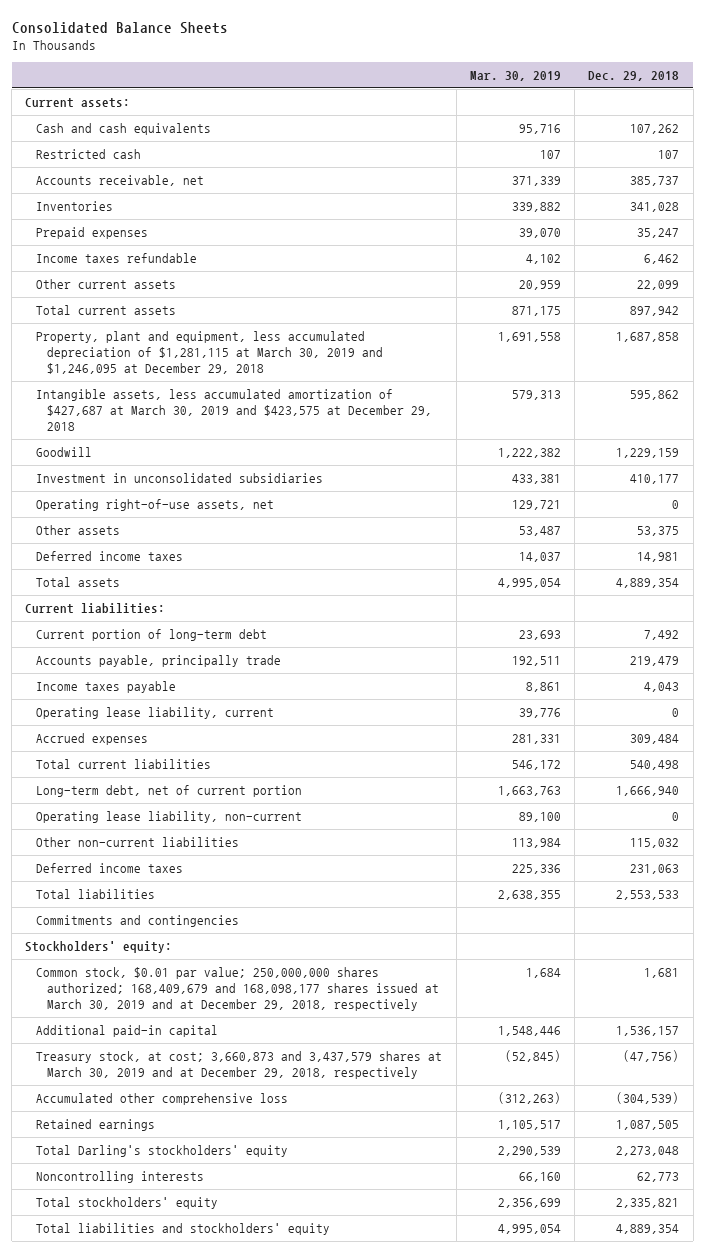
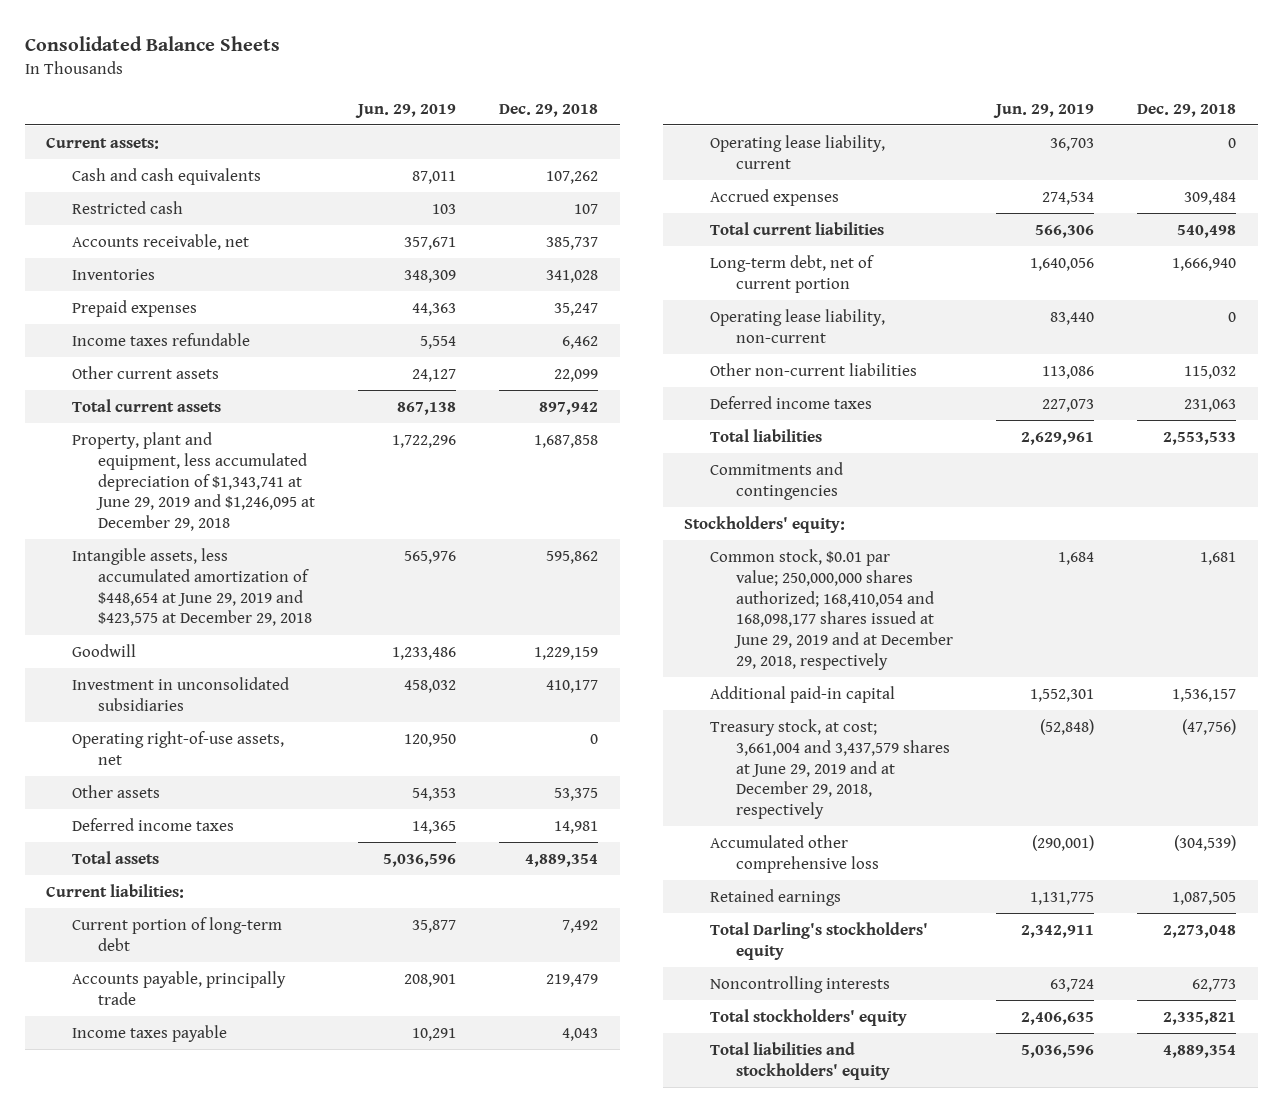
[469,70,561,81] Mar. 30, 2019 -> none
none -> [355,103,457,118] Jun. 29, 2019
[36,331,384,375] Property, plant and equipment, less accumulated depreciation of $1,281,115 at March 30, 2019 and $1,246,095 at December 29, 2018 -> [72,431,315,532] Property, plant and equipment, less accumulated depreciation of $1,343,741 at June 29, 2019 and $1,246,095 at December 29, 2018
[36,389,433,432] Intangible assets, less accumulated amortization of $427,687 at March 30, 2019 and $423,575 at December 29, 2018 -> [72,547,312,627] Intangible assets, less accumulated amortization of $448,654 at June 29, 2019 and $423,575 at December 29, 2018
[36,967,440,1012] Common stock, $0.01 par value; 250,000,000 shares authorized; 168,409,679 and 168,098,177 shares issued at March 30, 2019 and at December 29, 2018, respectively -> [709,548,953,670] Common stock, $0.01 par value; 250,000,000 shares authorized; 168,410,054 and 168,098,177 shares issued at June 29, 2019 and at December 29, 2018, respectively
[36,1051,443,1080] Treasury stock, at cost; 3,660,873 and 3,437,579 shares at March 30, 2019 and at December 29, 2018, respectively -> [709,718,950,820] Treasury stock, at cost; 3,661,004 and 3,437,579 shares at June 29, 2019 and at December 29, 2018, respectively

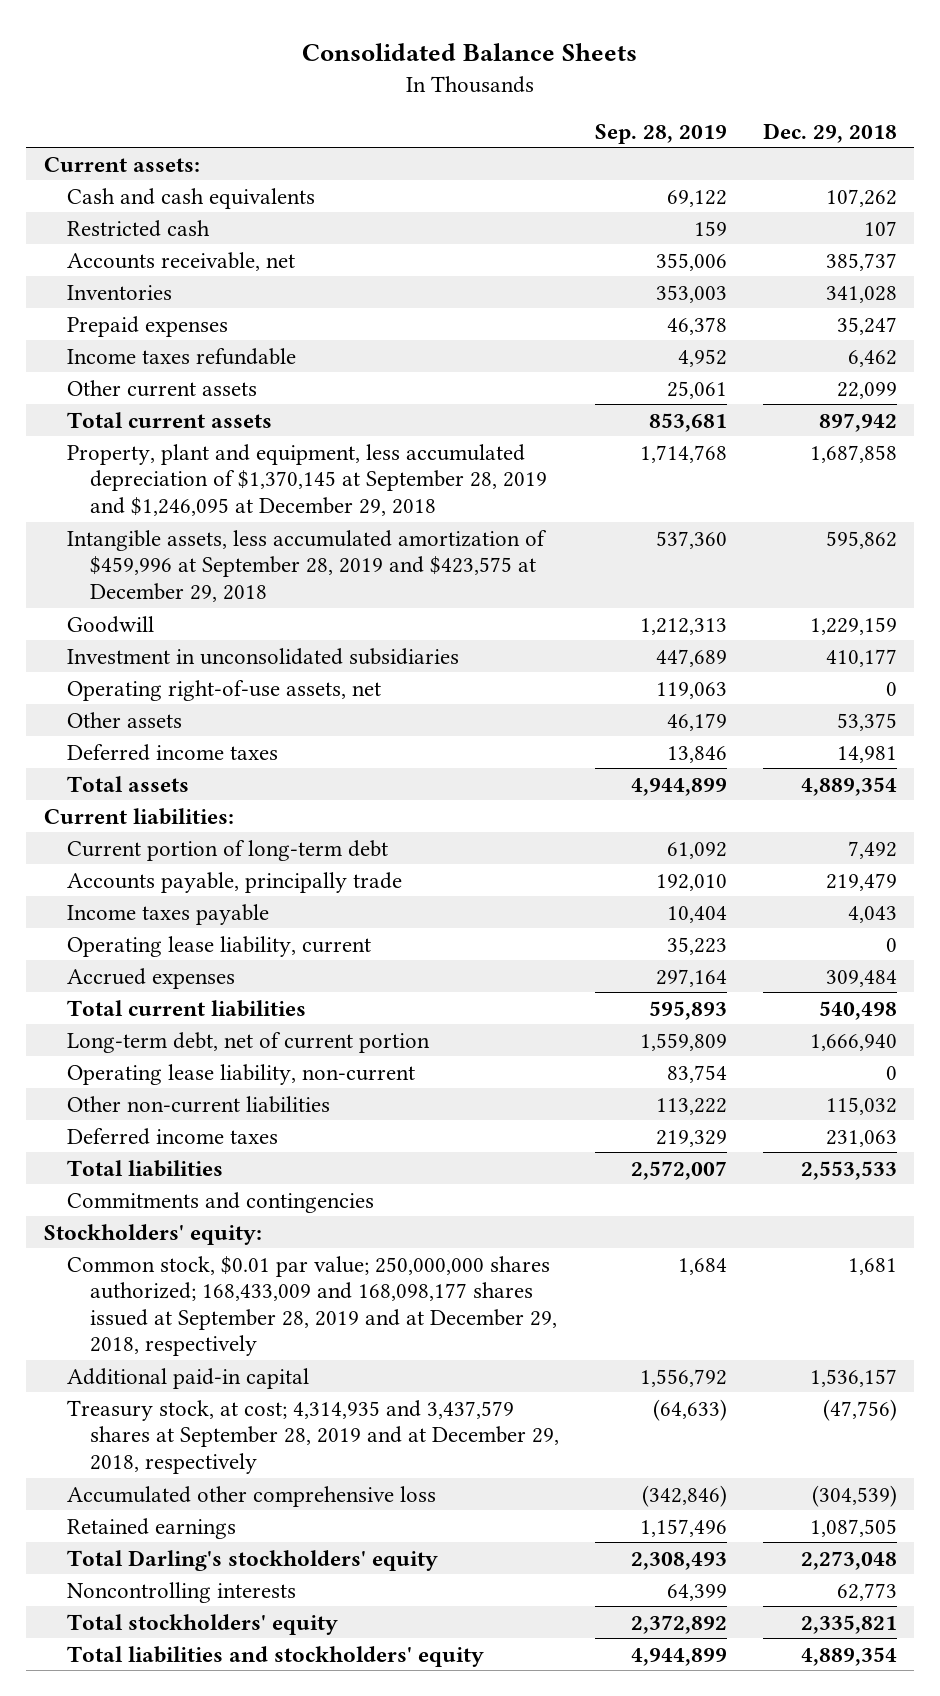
[355,103,457,118] Jun. 29, 2019 -> none
none -> [595,123,728,144] Sep. 28, 2019
[72,431,315,532] Property, plant and equipment, less accumulated depreciation of $1,343,741 at June 29, 2019 and $1,246,095 at December 29, 2018 -> [67,443,548,516] Property, plant and equipment, less accumulated depreciation of $1,370,145 at September 28, 2019 and $1,246,095 at December 29, 2018
[72,547,312,627] Intangible assets, less accumulated amortization of $448,654 at June 29, 2019 and $423,575 at December 29, 2018 -> [67,529,548,602] Intangible assets, less accumulated amortization of $459,996 at September 28, 2019 and $423,575 at December 29, 2018
[709,548,953,670] Common stock, $0.01 par value; 250,000,000 shares authorized; 168,410,054 and 168,098,177 shares issued at June 29, 2019 and at December 29, 2018, respectively -> [67,1255,558,1357] Common stock, $0.01 par value; 250,000,000 shares authorized; 168,433,009 and 168,098,177 shares issued at September 28, 2019 and at December 29, 2018, respectively
[709,718,950,820] Treasury stock, at cost; 3,661,004 and 3,437,579 shares at June 29, 2019 and at December 29, 2018, respectively -> [67,1399,560,1474] Treasury stock, at cost; 4,314,935 and 3,437,579 shares at September 28, 2019 and at December 29, 2018, respectively

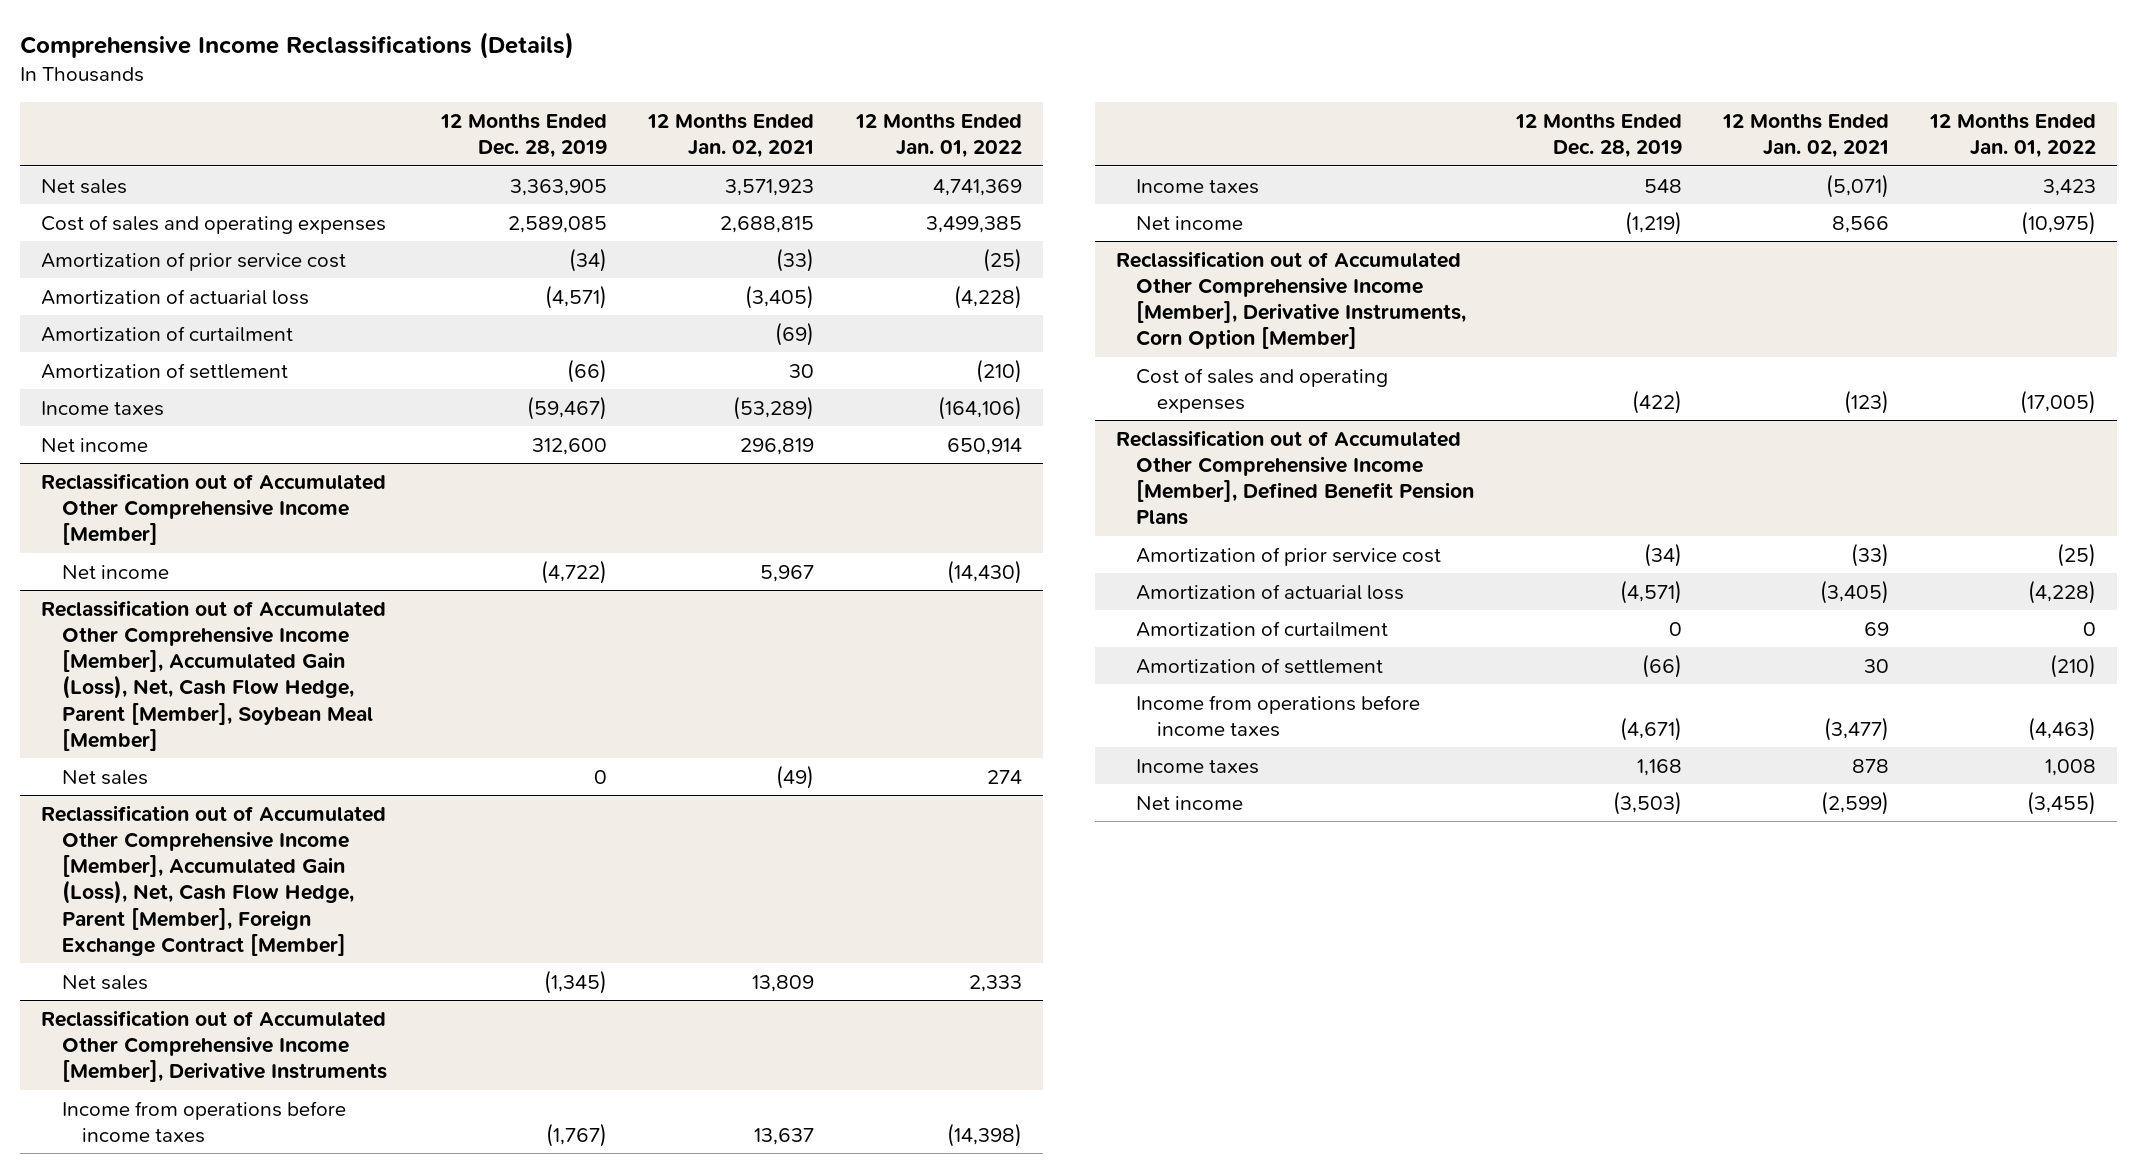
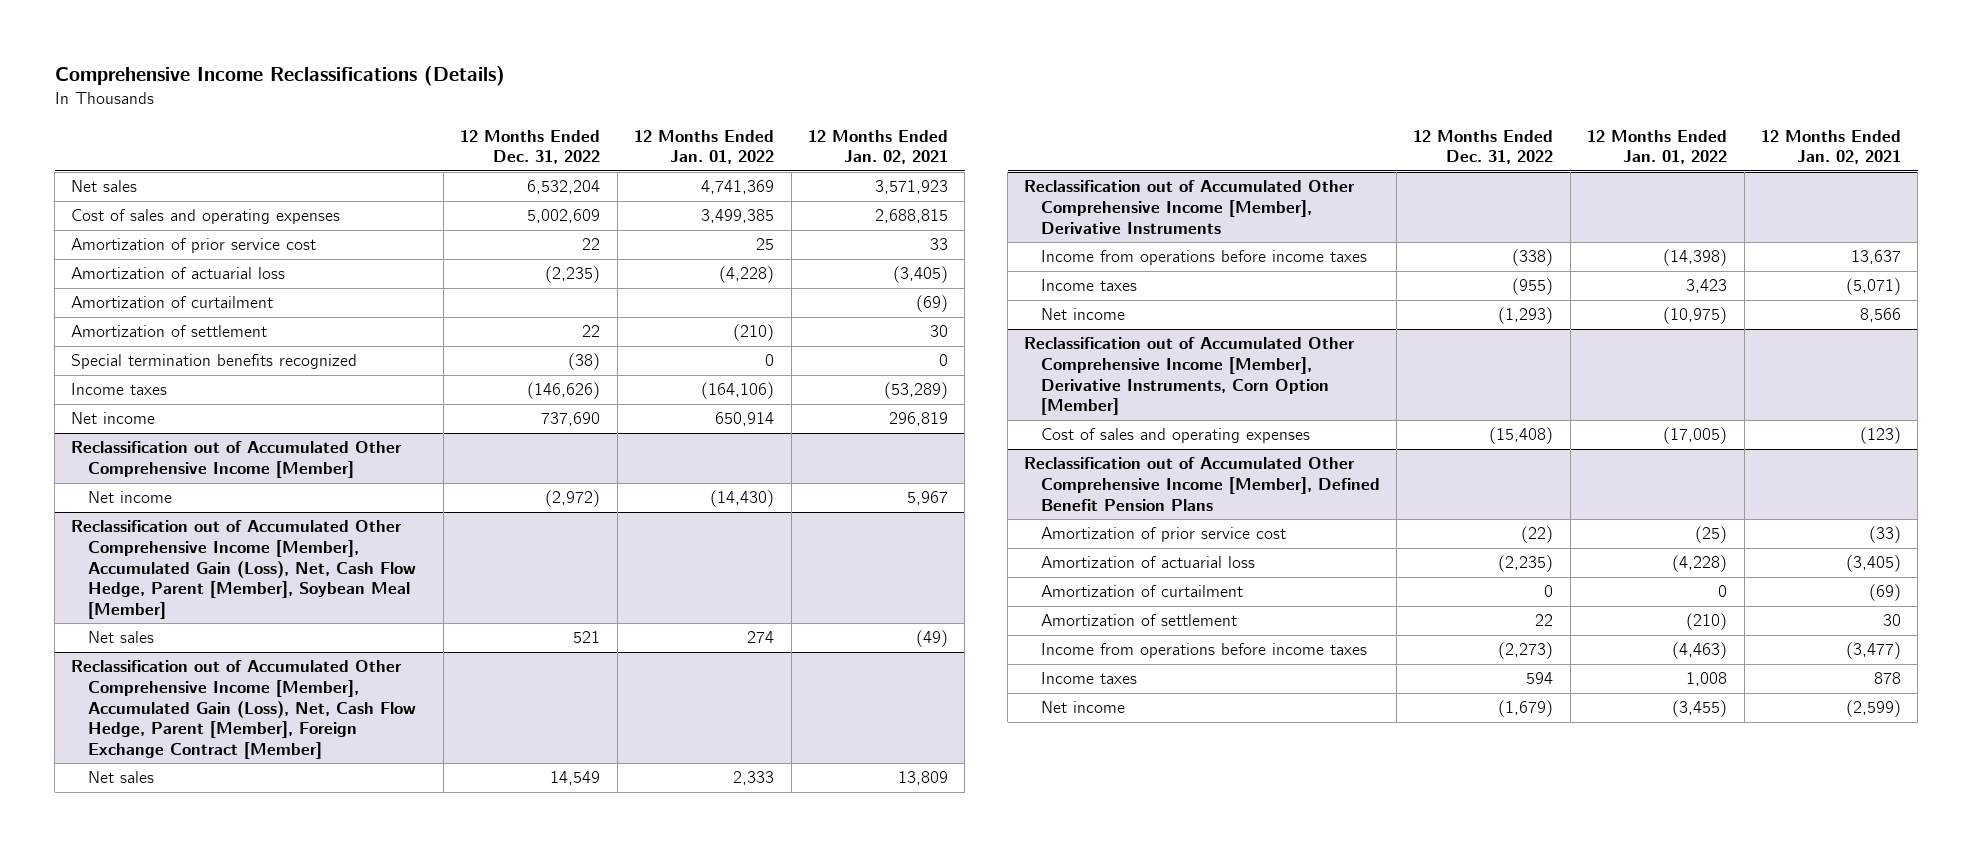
[440,112,608,159] 12 Months Ended Dec. 28, 2019 -> none
none -> [460,129,601,165] 12 Months Ended Dec. 31, 2022
[776,247,815,272] (33) -> [930,238,949,251] 33
[982,247,1022,272] (25) -> [756,238,775,251] 25
none -> [71,354,358,370] Special termination benefits recognized
[1864,621,1890,636] 69 -> [1869,584,1902,602] (69)

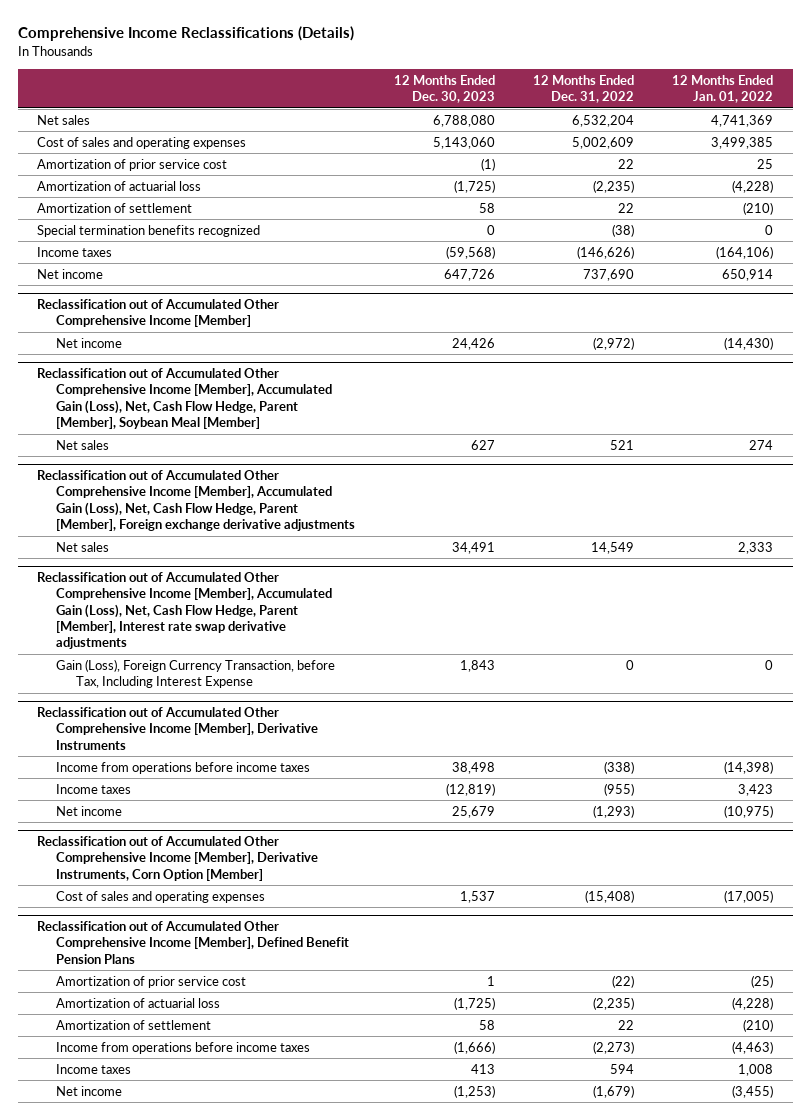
[808,129,949,165] 12 Months Ended Jan. 02, 2021 -> none
none -> [393,74,495,104] 12 Months Ended Dec. 30, 2023
[71,296,274,309] Amortization of curtailment -> none
[71,660,416,759] Reclassification out of Accumulated Other Comprehensive Income [Member], Accumulated Gain (Loss), Net, Cash Flow Hedge, Parent [Member], Foreign Exchange Contract [Member] -> [36,470,356,532] Reclassification out of Accumulated Other Comprehensive Income [Member], Accumulated Gain (Loss), Net, Cash Flow Hedge, Parent [Member], Foreign exchange derivative adjustments
none -> [36,572,333,650] Reclassification out of Accumulated Other Comprehensive Income [Member], Accumulated Gain (Loss), Net, Cash Flow Hedge, Parent [Member], Interest rate swap derivative adjustments
none -> [56,658,336,689] Gain (Loss), Foreign Currency Transaction, before Tax, Including Interest Expense
[1040,585,1243,598] Amortization of curtailment -> none

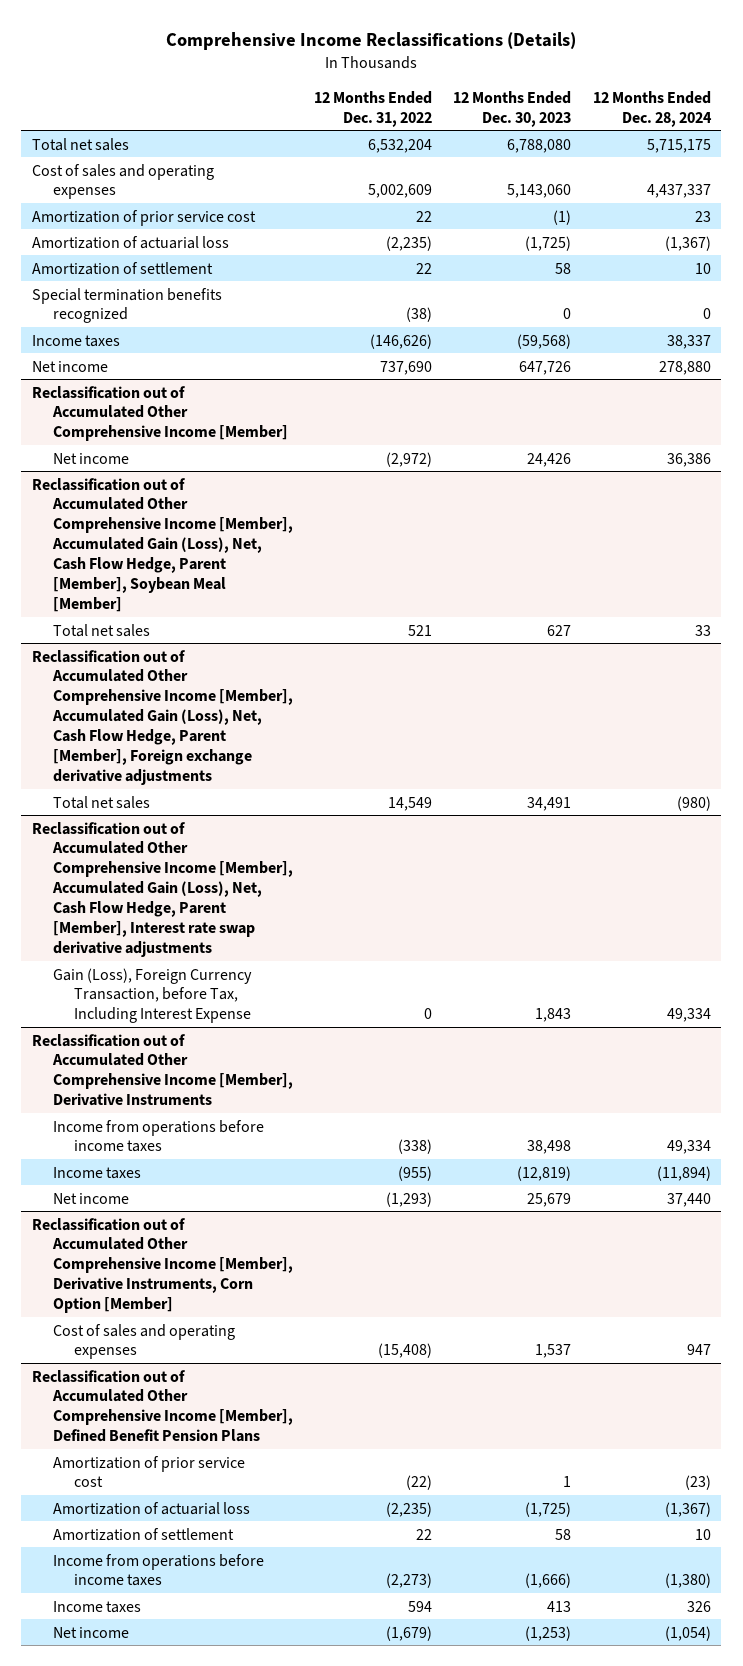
[672,74,774,104] 12 Months Ended Jan. 01, 2022 -> none
none -> [592,90,712,127] 12 Months Ended Dec. 28, 2024
[36,114,90,125] Net sales -> [32,137,130,151] Total net sales
[56,439,110,450] Net sales -> [52,623,150,637] Total net sales
[56,541,110,552] Net sales -> [52,795,150,809] Total net sales

